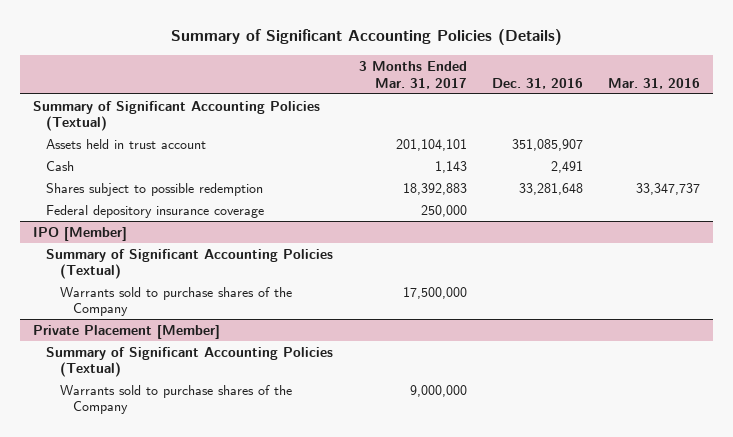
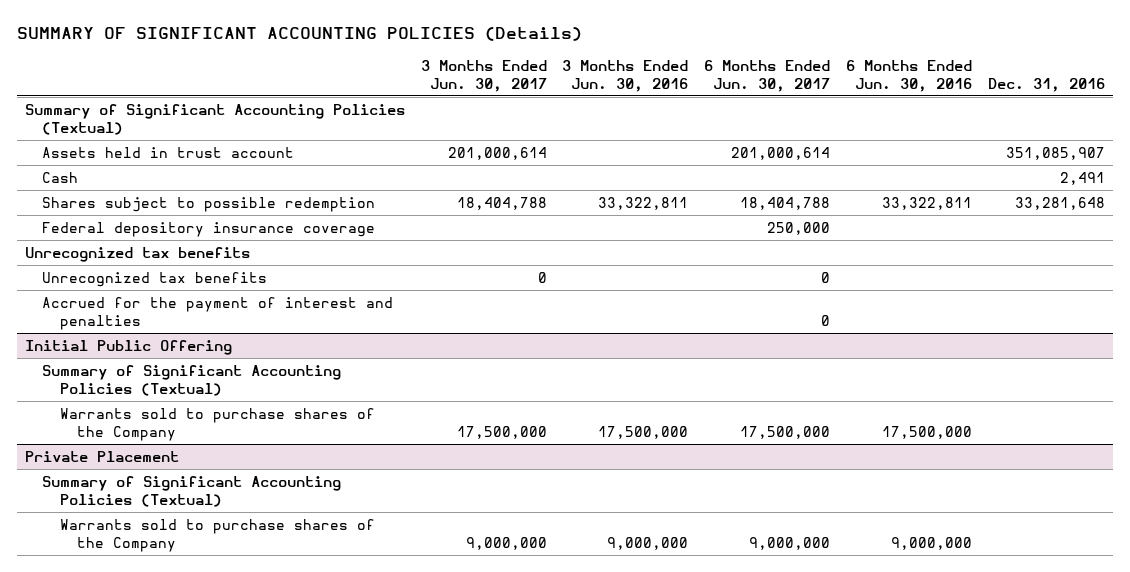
[170,29,562,46] Summary of Significant Accounting Policies (Details) -> [17,26,583,41] SUMMARY OF SIGNIFICANT ACCOUNTING POLICIES (Details)
[358,60,467,89] 3 Months Ended Mar. 31, 2017 -> none
[608,77,701,89] Mar. 31, 2016 -> none
none -> [420,59,547,92] 3 Months Ended Jun. 30, 2017
none -> [562,59,689,92] 3 Months Ended Jun. 30, 2016
none -> [704,59,831,92] 6 Months Ended Jun. 30, 2017
none -> [845,59,972,92] 6 Months Ended Jun. 30, 2016
none -> [24,246,250,262] Unrecognized tax benefits
none -> [42,271,268,287] Unrecognized tax benefits
none -> [42,296,394,330] Accrued for the payment of interest and penalties
[32,226,127,241] IPO [Member] -> [24,339,232,355] Initial Public Offering
[32,324,220,339] Private Placement [Member] -> [24,450,179,462] Private Placement

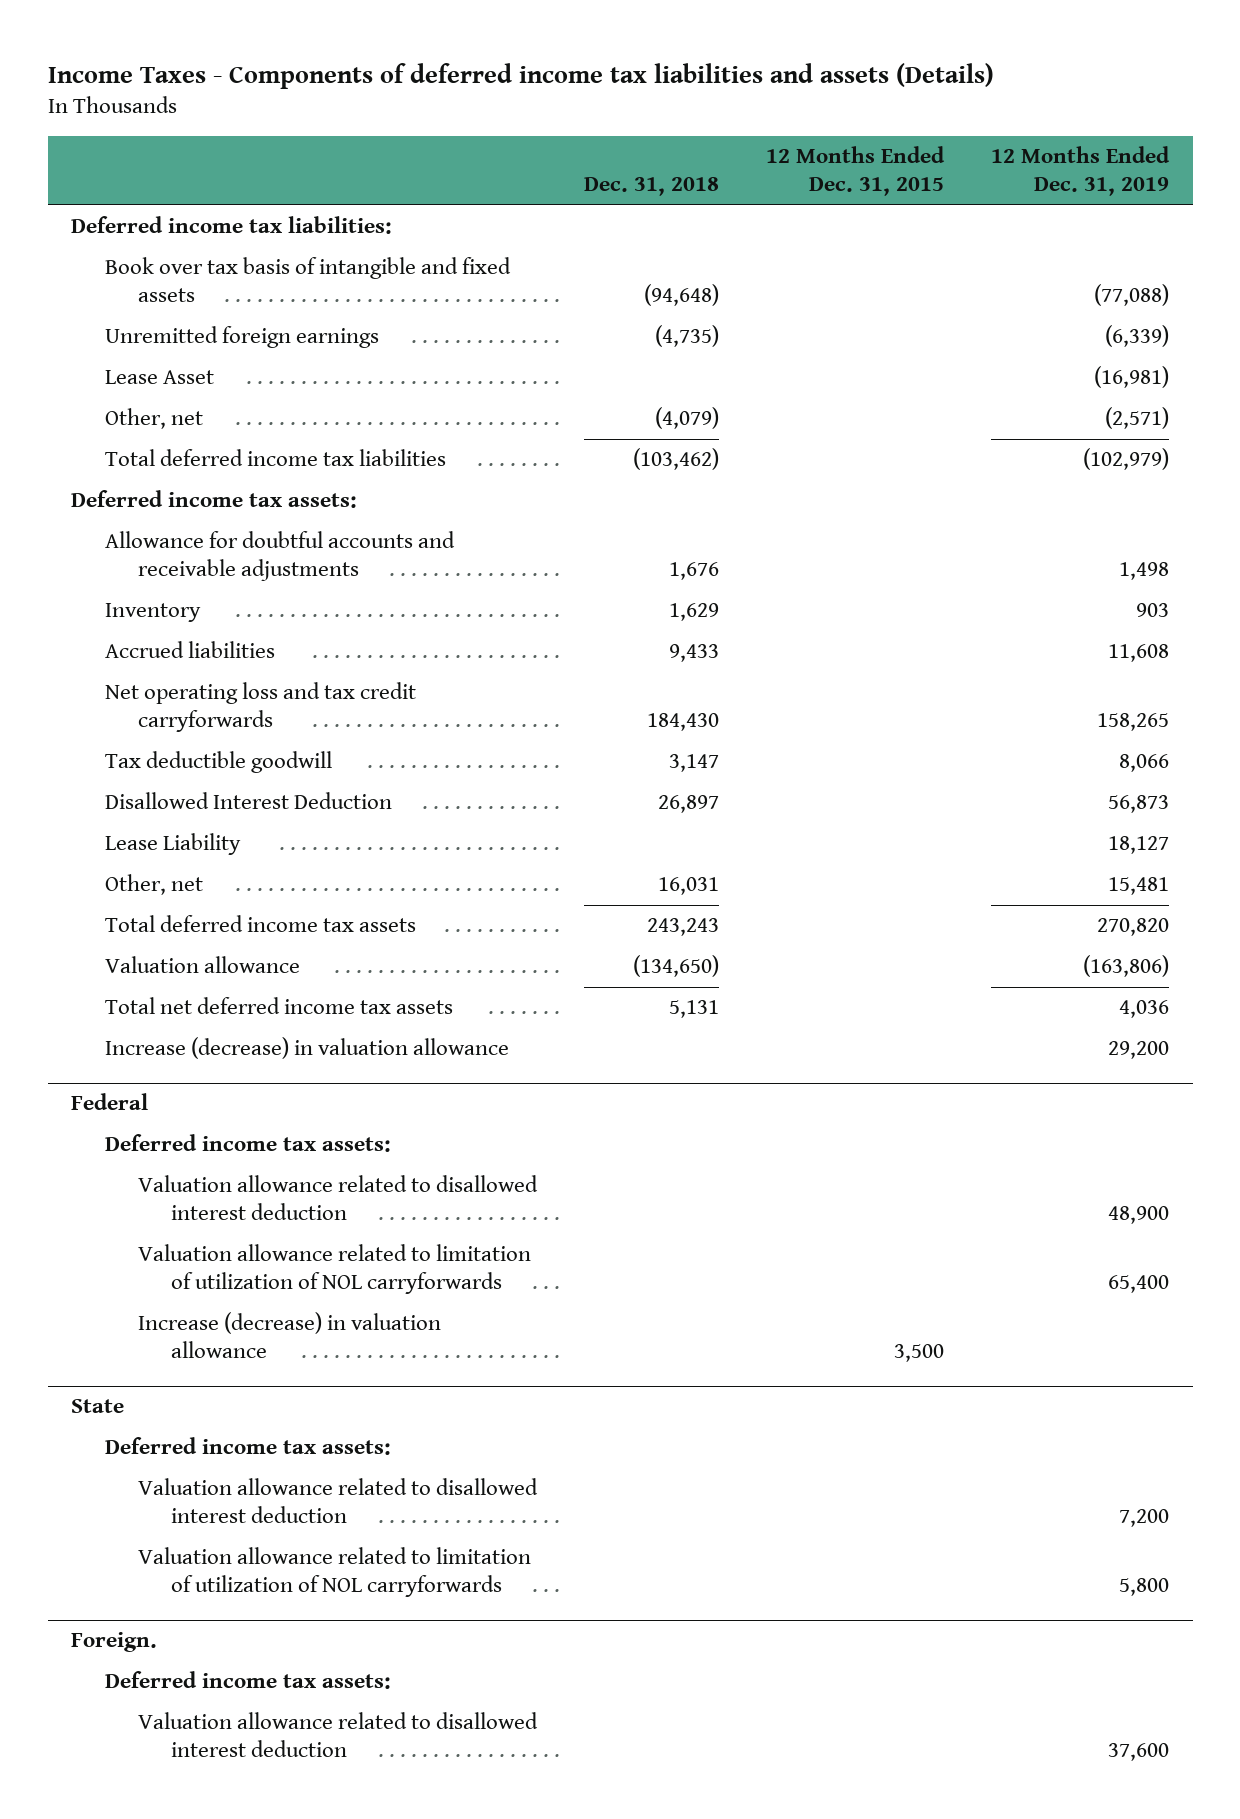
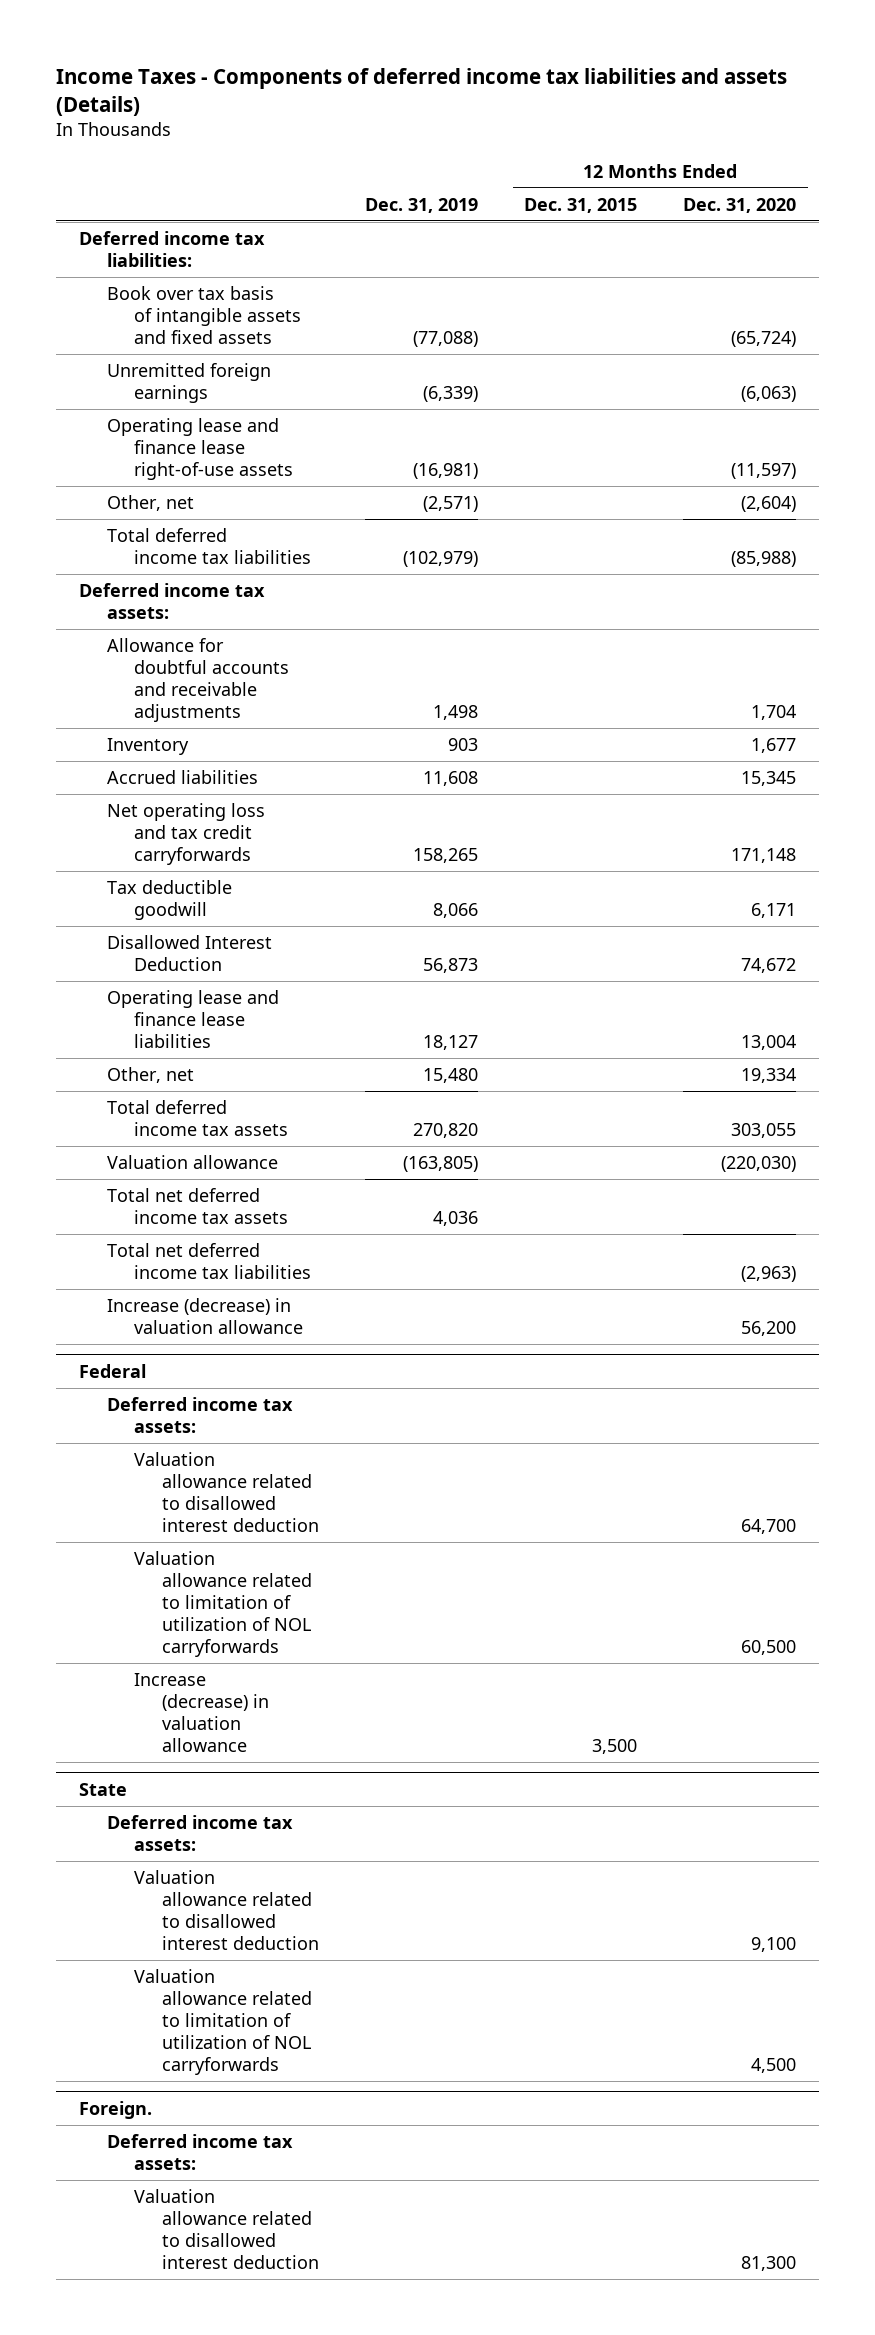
[583,177,719,197] Dec. 31, 2018 -> none
[991,146,1171,197] 12 Months Ended Dec. 31, 2019 -> none
none -> [365,197,479,213] Dec. 31, 2019
none -> [683,197,797,213] Dec. 31, 2020
[104,257,511,303] Book over tax basis of intangible and fixed assets -> [106,286,302,345] Book over tax basis of intangible assets and fixed assets
[104,370,214,385] Lease Asset -> [106,418,294,481] Operating lease and finance lease right-of-use assets
[104,833,241,856] Lease Liability -> [106,990,279,1049] Operating lease and finance lease liabilities
none -> [106,1243,312,1280] Total net deferred income tax liabilities

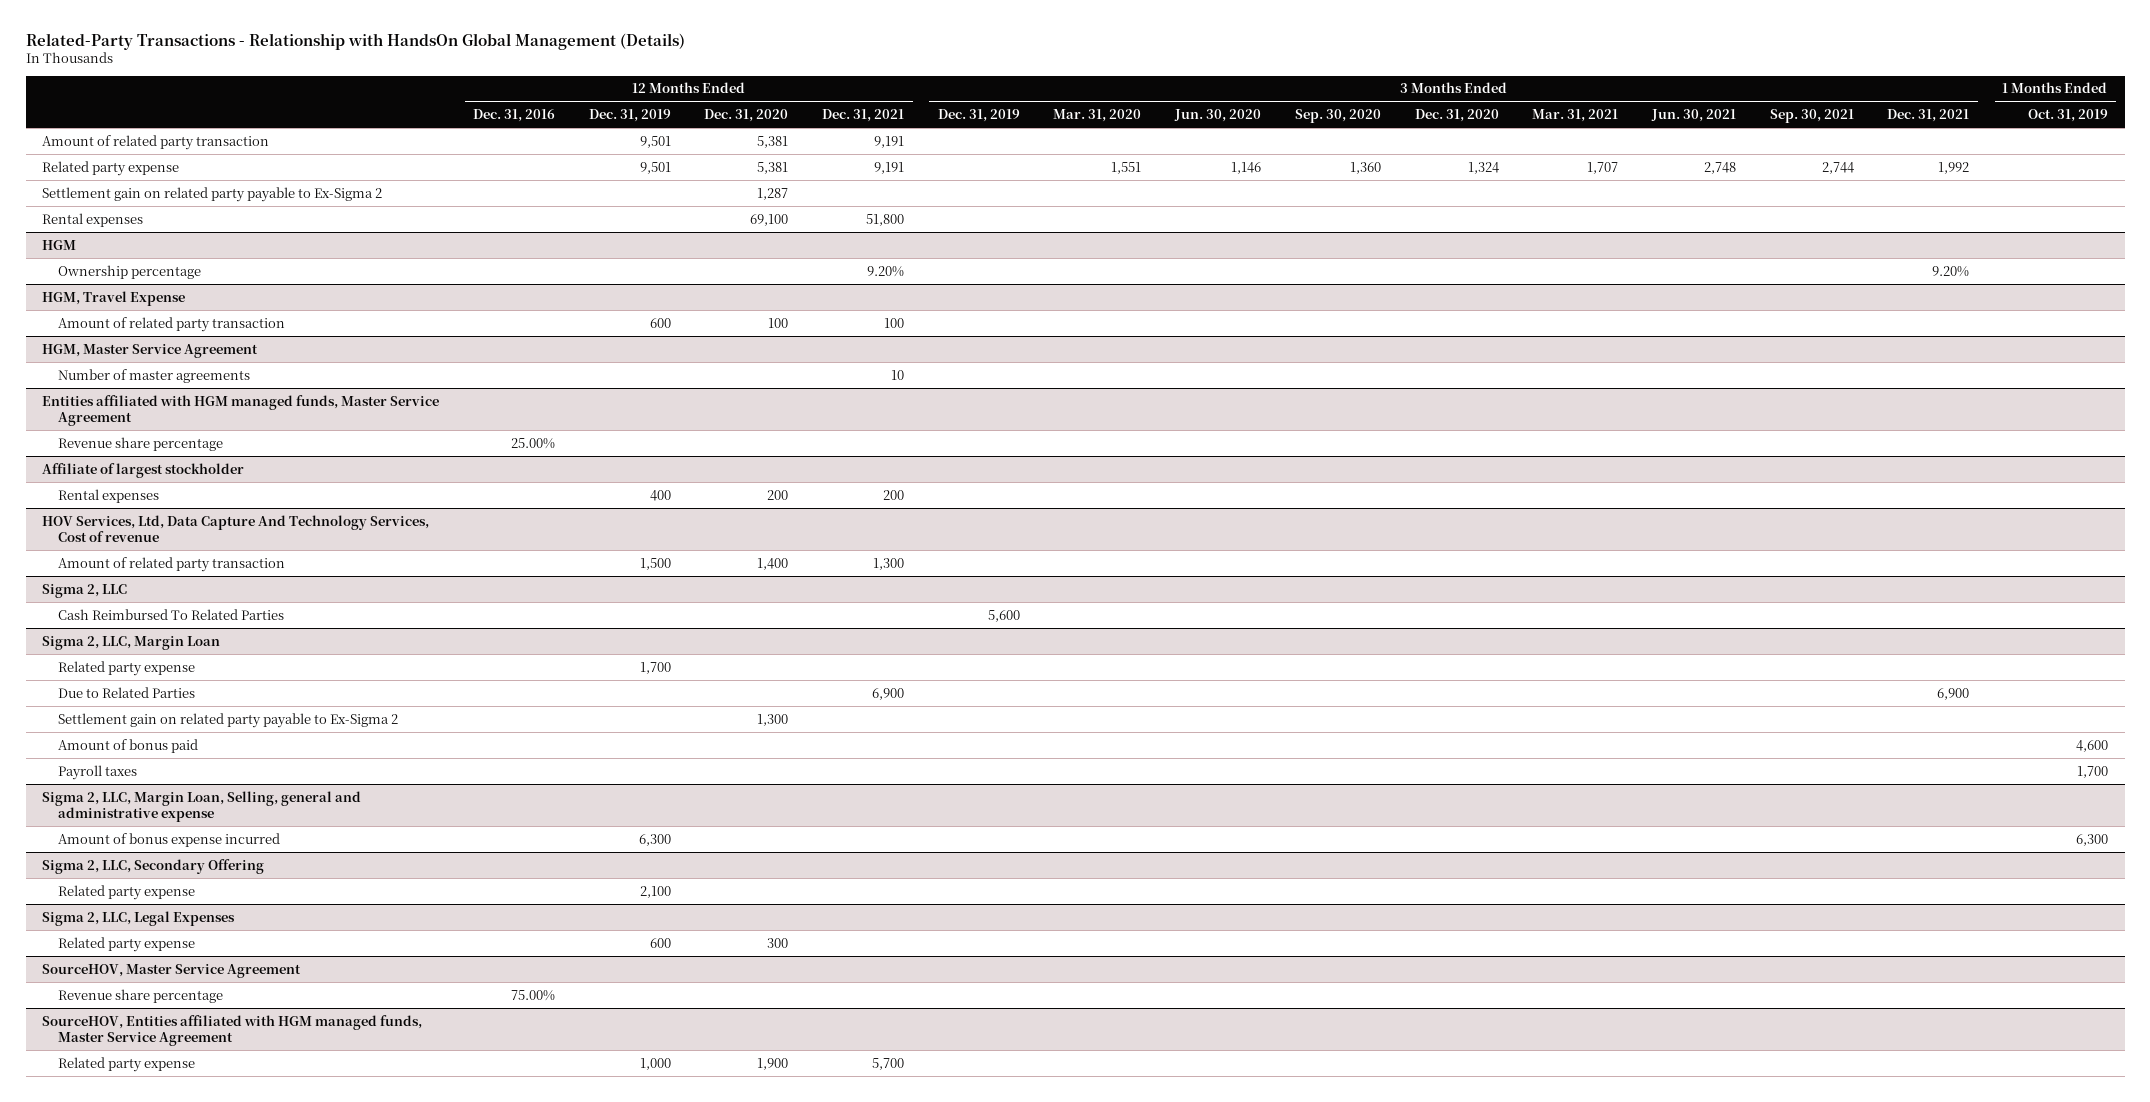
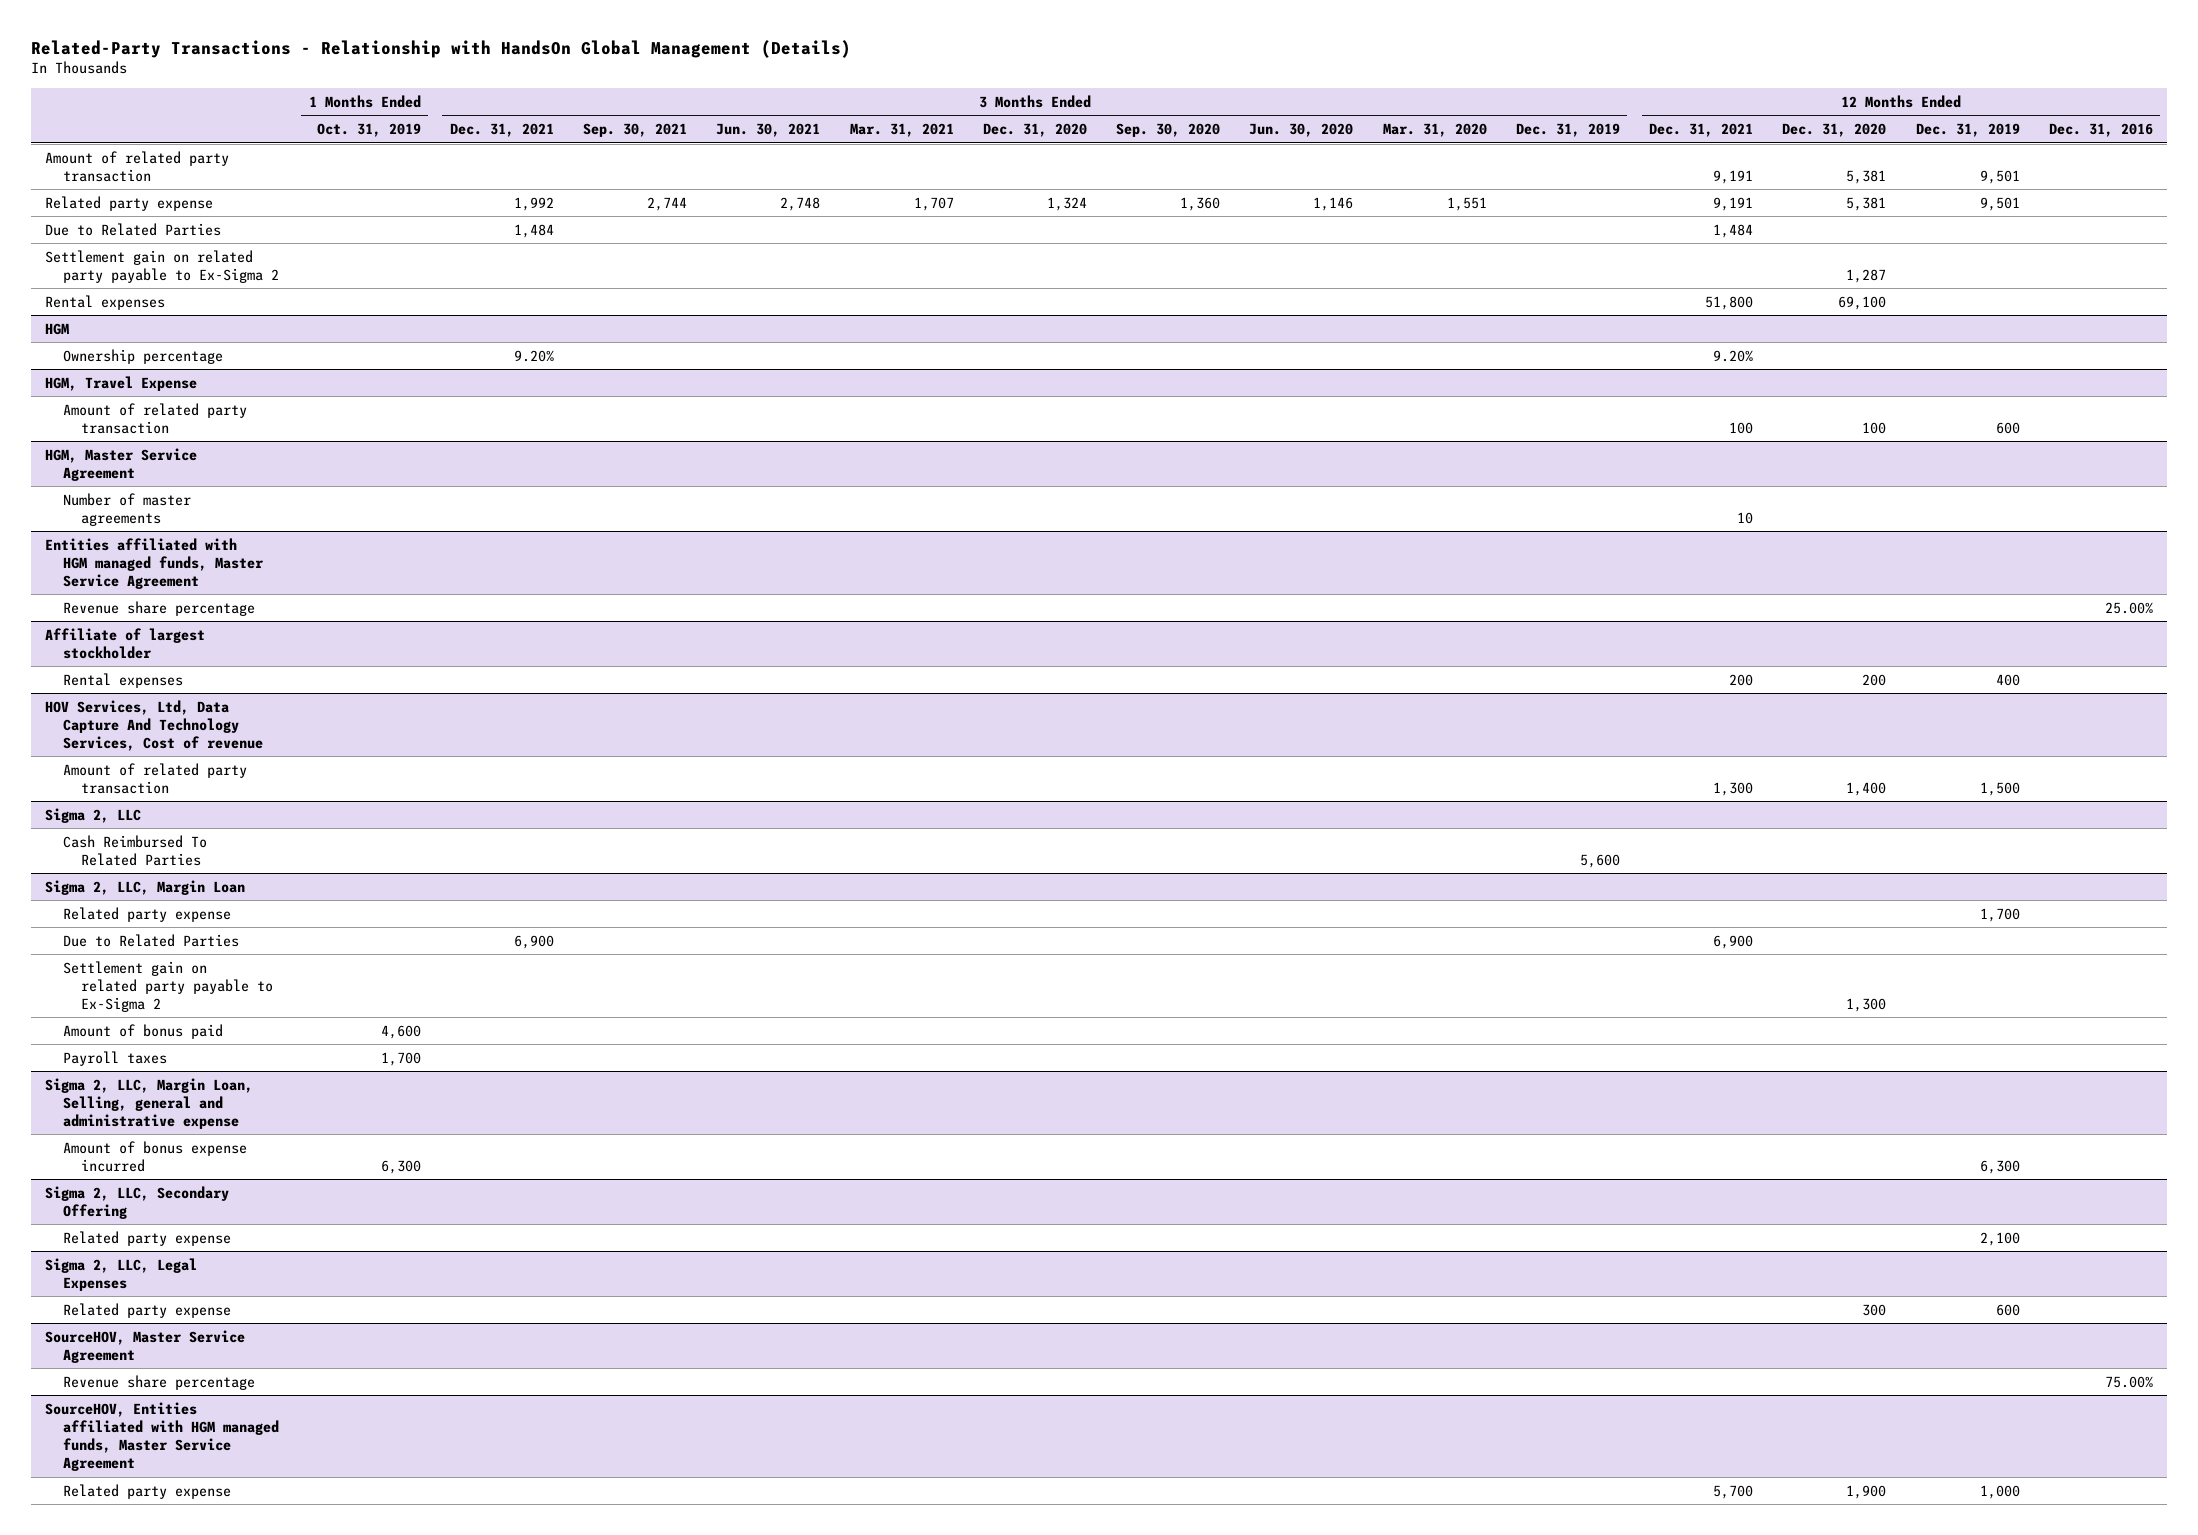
none -> [45,222,222,236] Due to Related Parties

